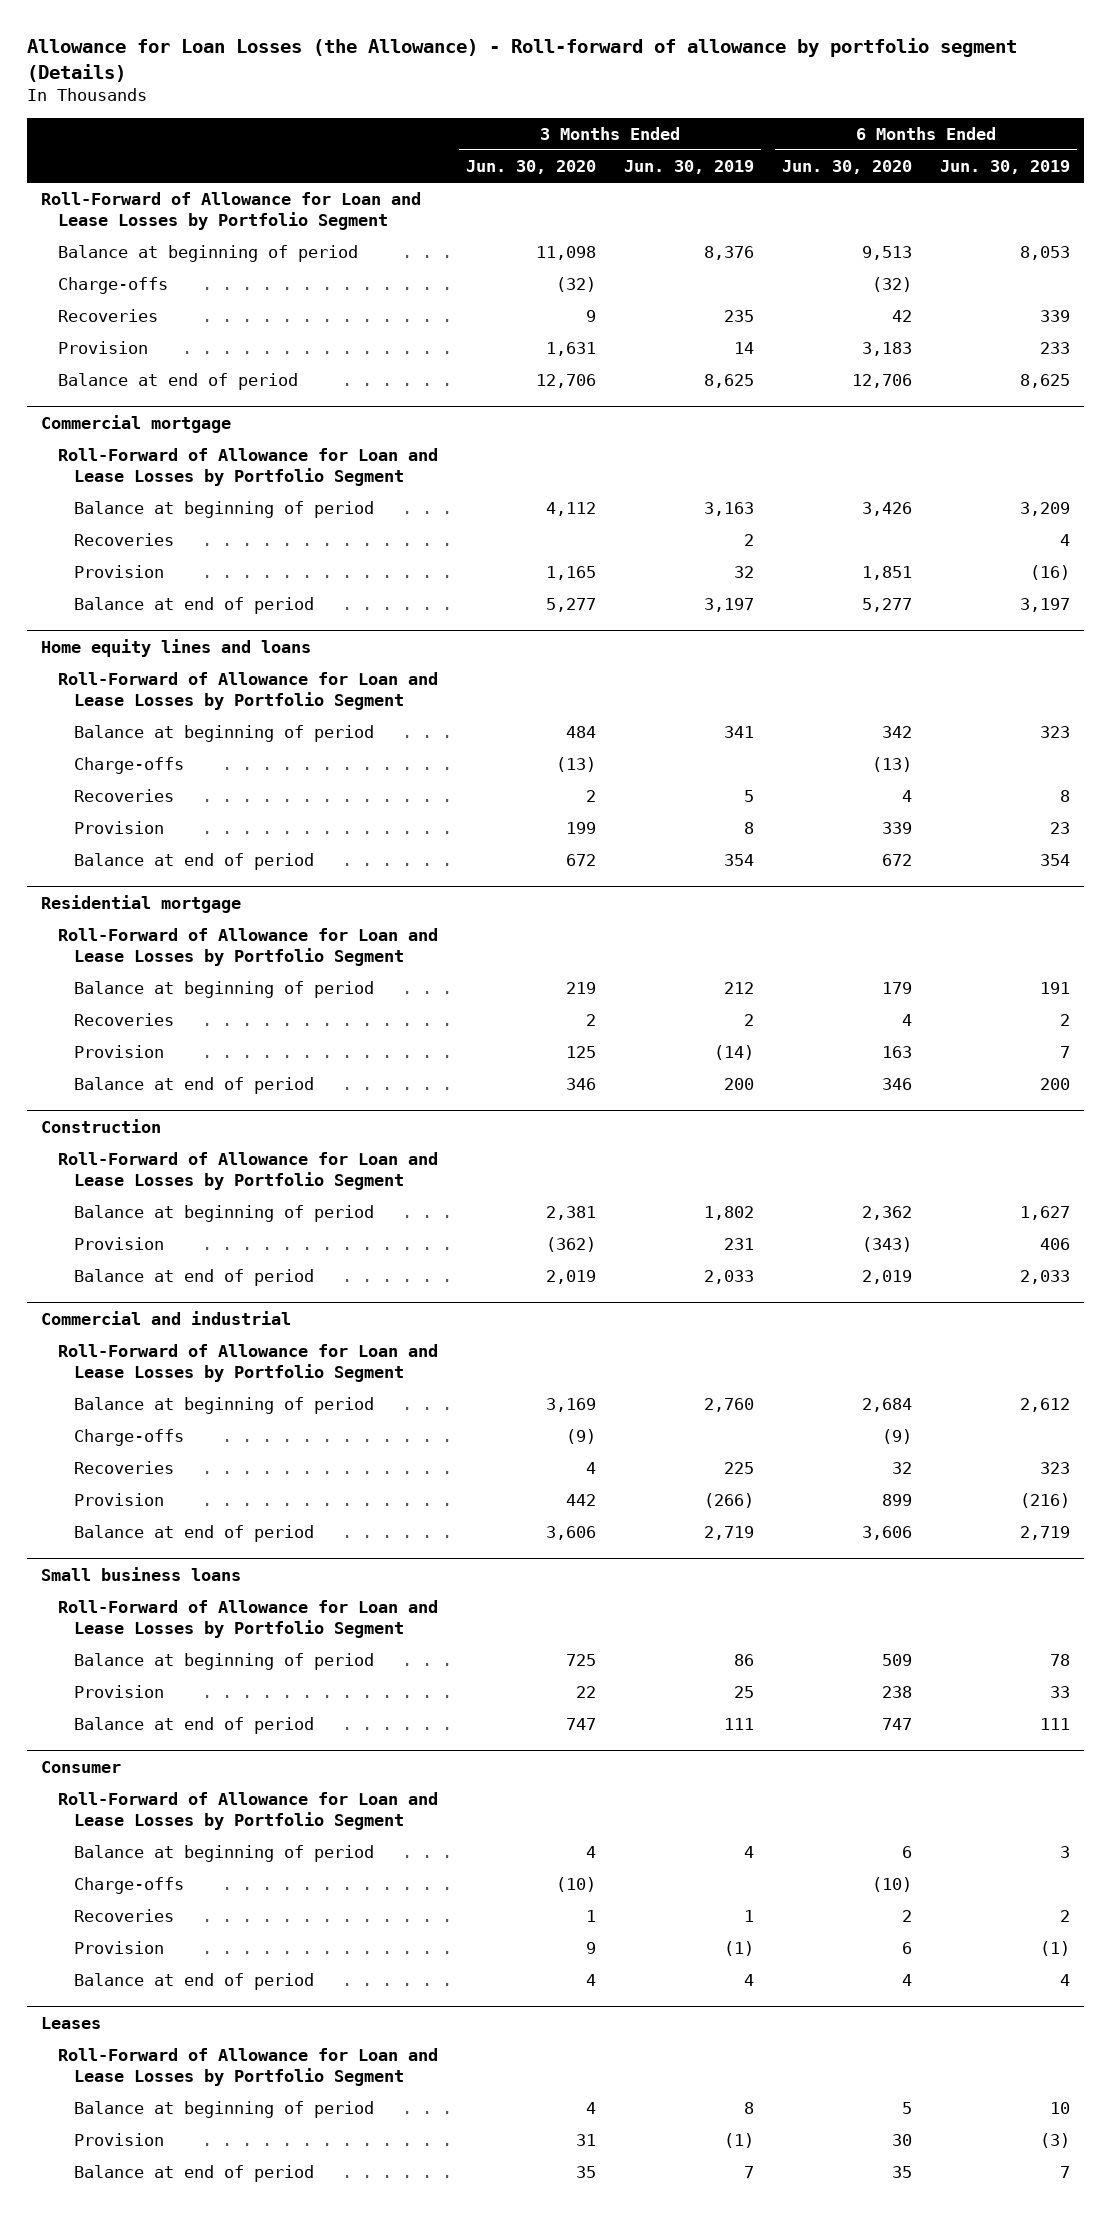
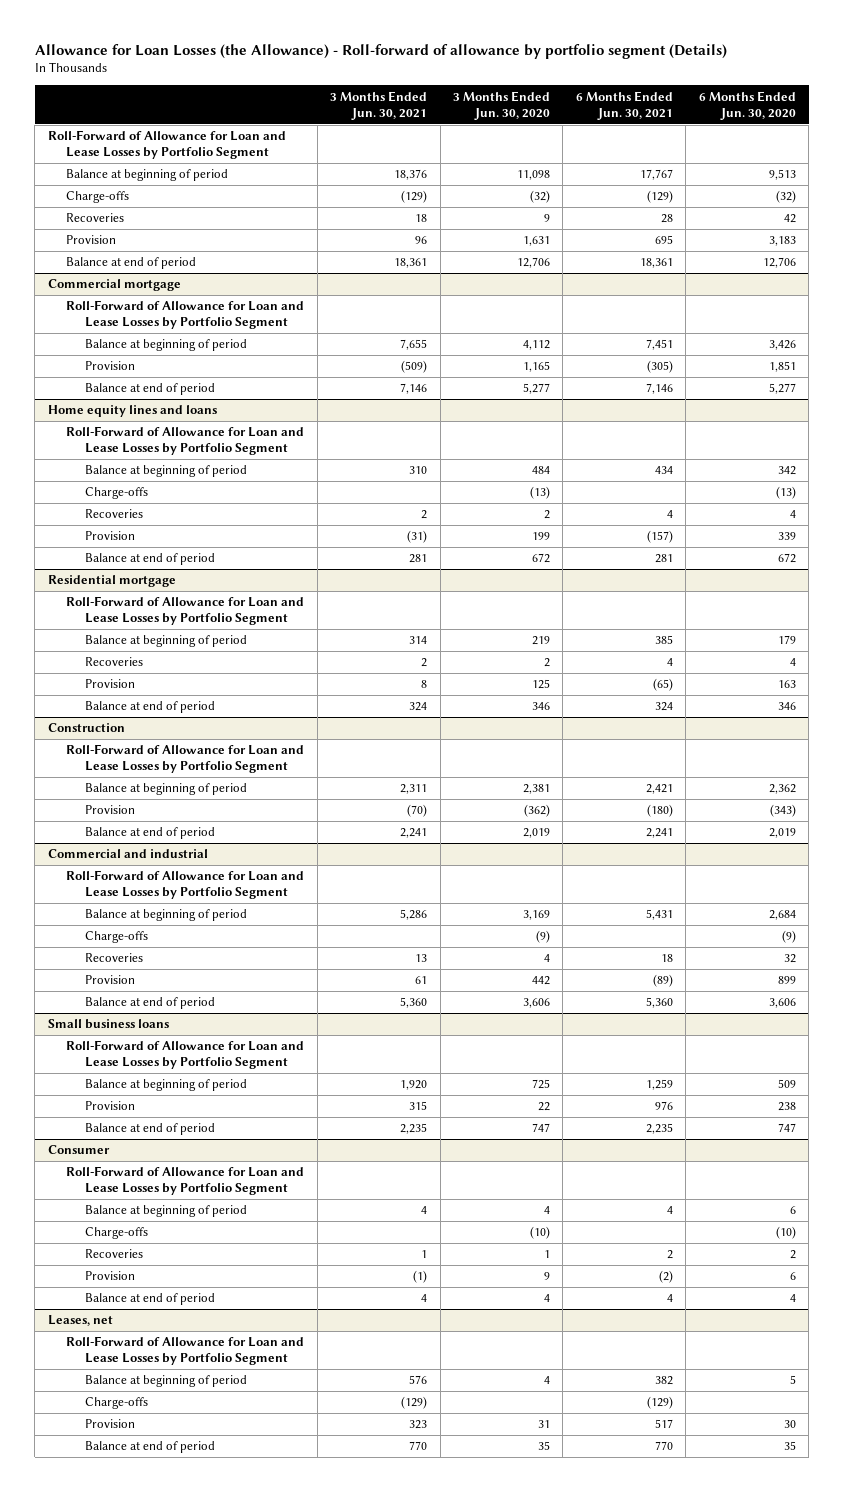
[623,160,754,175] Jun. 30, 2019 -> none
[939,160,1070,175] Jun. 30, 2019 -> none
none -> [330,90,428,120] 3 Months Ended Jun. 30, 2021
none -> [575,90,673,120] 6 Months Ended Jun. 30, 2021
[73,533,174,547] Recoveries -> none
[41,2016,102,2029] Leases -> [47,1315,113,1327] Leases, net
none -> [85,1397,149,1410] Charge-offs

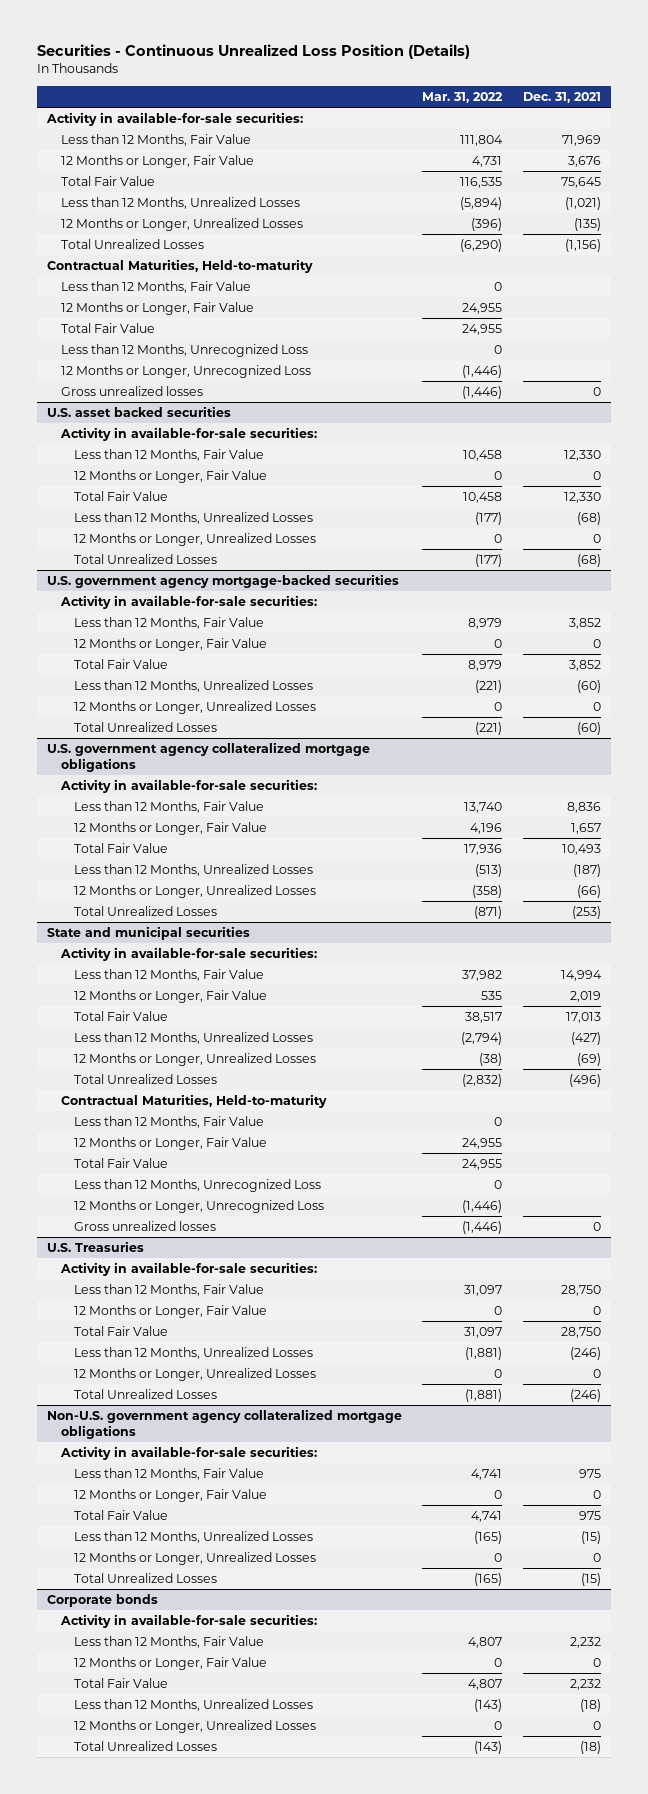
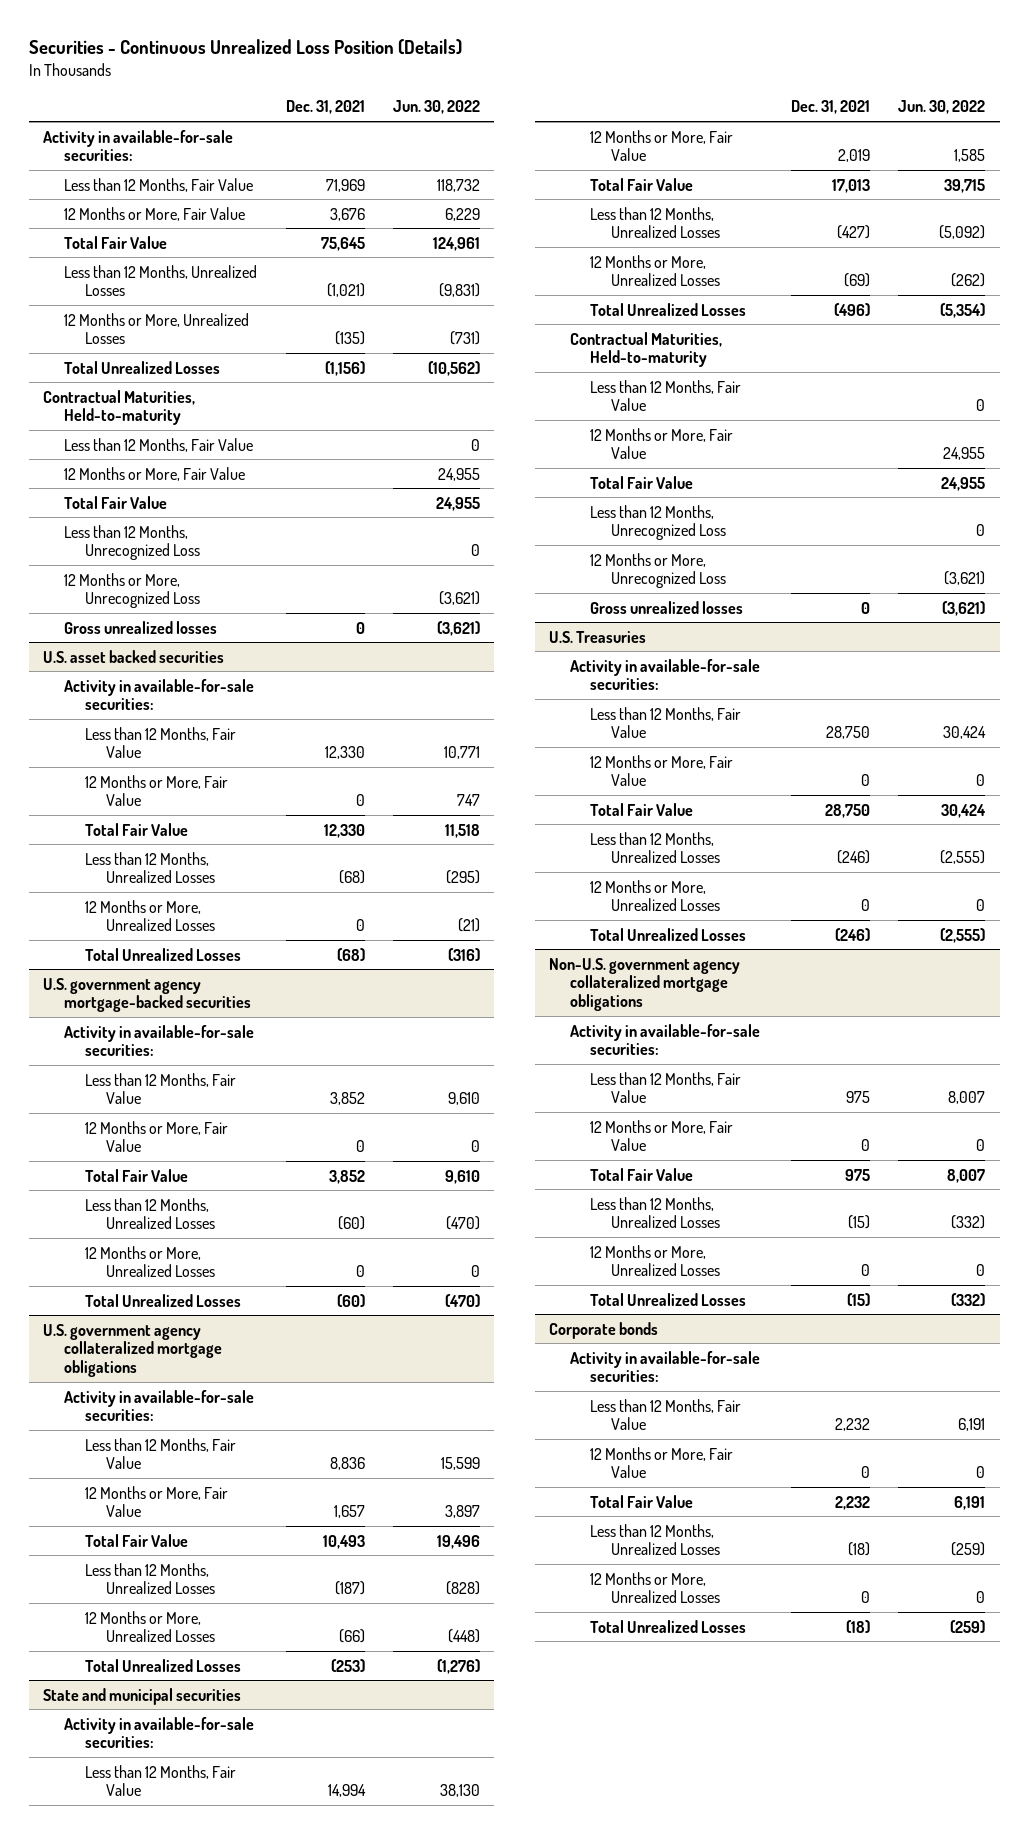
[422,92,504,104] Mar. 31, 2022 -> none
none -> [393,100,481,115] Jun. 30, 2022
[60,155,254,169] 12 Months or Longer, Fair Value -> [64,206,246,221] 12 Months or More, Fair Value
[60,218,303,232] 12 Months or Longer, Unrealized Losses -> [64,312,250,345] 12 Months or More, Unrealized Losses
[60,302,254,316] 12 Months or Longer, Fair Value -> [64,466,246,481] 12 Months or More, Fair Value
[60,365,311,379] 12 Months or Longer, Unrecognized Loss -> [64,572,201,609] 12 Months or More, Unrecognized Loss
[74,470,268,484] 12 Months or Longer, Fair Value -> [85,774,229,807] 12 Months or More, Fair Value
[74,533,317,547] 12 Months or Longer, Unrealized Losses -> [85,899,216,932] 12 Months or More, Unrealized Losses
[74,638,268,652] 12 Months or Longer, Fair Value -> [85,1120,229,1153] 12 Months or More, Fair Value
[74,701,317,715] 12 Months or Longer, Unrealized Losses -> [85,1245,216,1278] 12 Months or More, Unrealized Losses
[74,822,268,836] 12 Months or Longer, Fair Value -> [85,1485,229,1518] 12 Months or More, Fair Value
[74,885,317,899] 12 Months or Longer, Unrealized Losses -> [85,1610,216,1643] 12 Months or More, Unrealized Losses
[74,990,268,1004] 12 Months or Longer, Fair Value -> [590,129,734,162] 12 Months or More, Fair Value
[74,1053,317,1067] 12 Months or Longer, Unrealized Losses -> [590,254,721,287] 12 Months or More, Unrealized Losses
[74,1137,268,1151] 12 Months or Longer, Fair Value -> [590,427,734,460] 12 Months or More, Fair Value
[74,1200,325,1214] 12 Months or Longer, Unrecognized Loss -> [590,552,727,589] 12 Months or More, Unrecognized Loss
[74,1305,268,1319] 12 Months or Longer, Fair Value -> [590,754,734,787] 12 Months or More, Fair Value
[74,1368,317,1382] 12 Months or Longer, Unrealized Losses -> [590,879,721,912] 12 Months or More, Unrealized Losses
[74,1489,268,1503] 12 Months or Longer, Fair Value -> [590,1119,734,1152] 12 Months or More, Fair Value
[74,1552,317,1566] 12 Months or Longer, Unrealized Losses -> [590,1244,721,1277] 12 Months or More, Unrealized Losses
[74,1657,268,1671] 12 Months or Longer, Fair Value -> [590,1446,734,1479] 12 Months or More, Fair Value
[74,1720,317,1734] 12 Months or Longer, Unrealized Losses -> [590,1571,721,1604] 12 Months or More, Unrealized Losses

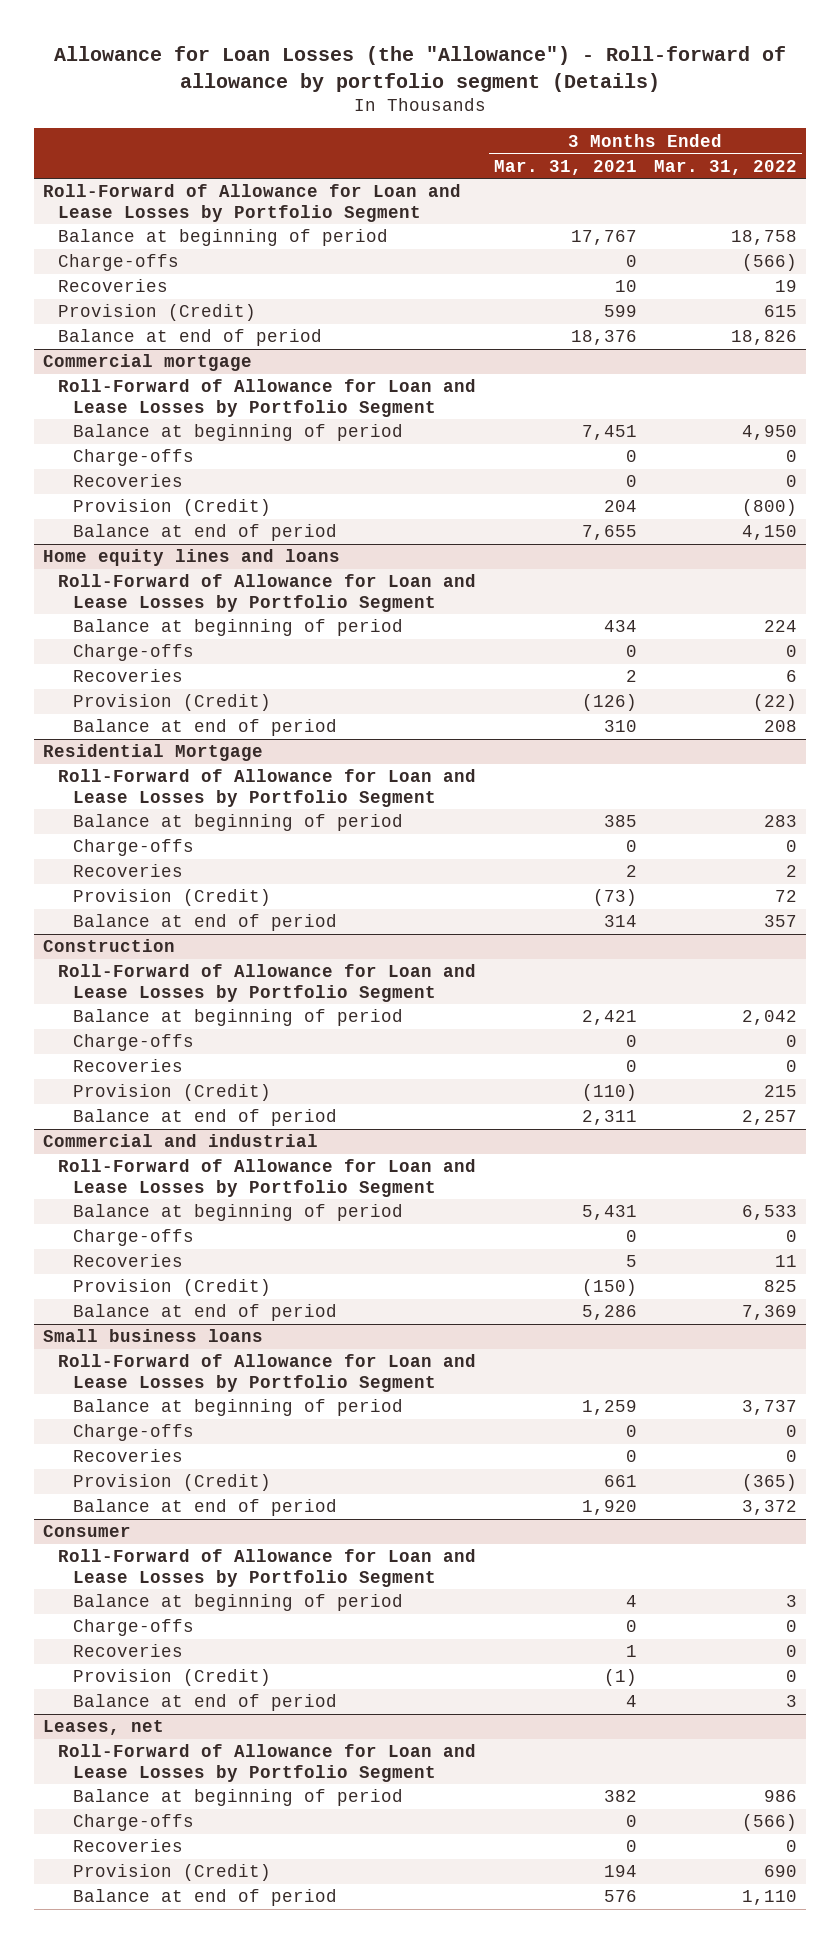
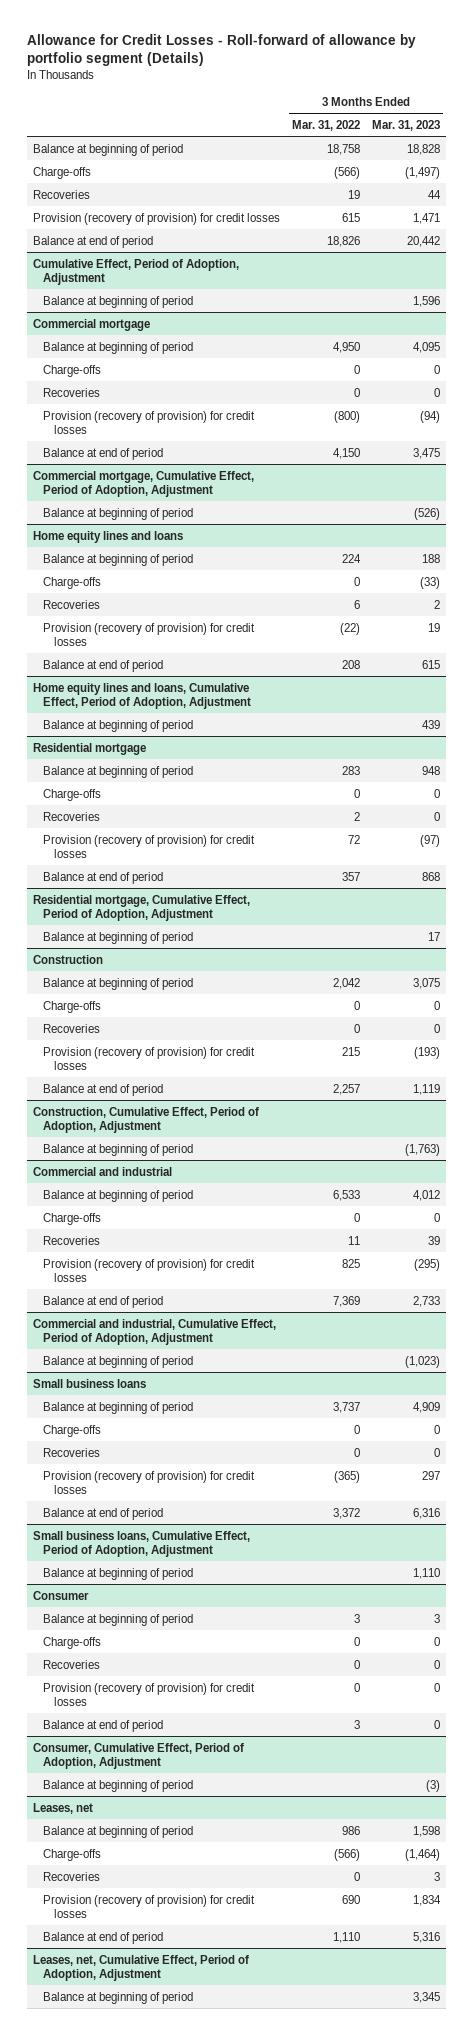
[54,45,787,92] Allowance for Loan Losses (the "Allowance") - Roll-forward of allowance by portfolio segment (Details) -> [26,33,416,66] Allowance for Credit Losses - Roll-forward of allowance by portfolio segment (Details)
[493,159,637,175] Mar. 31, 2021 -> none
none -> [371,119,440,131] Mar. 31, 2023
[42,184,461,222] Roll-Forward of Allowance for Loan and Lease Losses by Portfolio Segment -> none
[57,304,256,322] Provision (Credit) -> [32,212,280,225] Provision (recovery of provision) for credit losses
none -> [32,258,239,285] Cumulative Effect, Period of Adoption, Adjustment
none -> [43,295,194,308] Balance at beginning of period
[57,379,476,417] Roll-Forward of Allowance for Loan and Lease Losses by Portfolio Segment -> none
[72,499,271,517] Provision (Credit) -> none
none -> [43,410,256,434] Provision (recovery of provision) for credit losses
none -> [32,470,254,497] Commercial mortgage, Cumulative Effect, Period of Adoption, Adjustment
none -> [43,507,194,520] Balance at beginning of period
[57,574,476,612] Roll-Forward of Allowance for Loan and Lease Losses by Portfolio Segment -> none
[72,694,271,712] Provision (Credit) -> none
none -> [43,622,256,646] Provision (recovery of provision) for credit losses
[57,769,476,807] Roll-Forward of Allowance for Loan and Lease Losses by Portfolio Segment -> none
none -> [32,682,252,709] Home equity lines and loans, Cumulative Effect, Period of Adoption, Adjustment
none -> [43,719,194,732] Balance at beginning of period
[42,744,263,762] Residential Mortgage -> [32,742,146,755] Residential mortgage
[72,889,271,907] Provision (Credit) -> none
none -> [43,834,256,858] Provision (recovery of provision) for credit losses
none -> [32,894,250,921] Residential mortgage, Cumulative Effect, Period of Adoption, Adjustment
none -> [43,931,194,944] Balance at beginning of period
[57,964,476,1002] Roll-Forward of Allowance for Loan and Lease Losses by Portfolio Segment -> none
[72,1084,271,1102] Provision (Credit) -> [43,1046,256,1070] Provision (recovery of provision) for credit losses
none -> [32,1106,259,1133] Construction, Cumulative Effect, Period of Adoption, Adjustment
none -> [43,1143,194,1156] Balance at beginning of period
[57,1159,476,1197] Roll-Forward of Allowance for Loan and Lease Losses by Portfolio Segment -> none
[72,1279,271,1297] Provision (Credit) -> [43,1258,256,1282] Provision (recovery of provision) for credit losses
none -> [32,1318,276,1345] Commercial and industrial, Cumulative Effect, Period of Adoption, Adjustment
none -> [43,1355,194,1368] Balance at beginning of period
[57,1354,476,1392] Roll-Forward of Allowance for Loan and Lease Losses by Portfolio Segment -> none
[72,1474,271,1492] Provision (Credit) -> [43,1470,256,1494] Provision (recovery of provision) for credit losses
none -> [32,1530,250,1557] Small business loans, Cumulative Effect, Period of Adoption, Adjustment
none -> [43,1567,194,1580] Balance at beginning of period
[57,1549,476,1587] Roll-Forward of Allowance for Loan and Lease Losses by Portfolio Segment -> none
[72,1669,271,1687] Provision (Credit) -> none
none -> [43,1682,256,1706] Provision (recovery of provision) for credit losses
none -> [32,1742,244,1769] Consumer, Cumulative Effect, Period of Adoption, Adjustment
none -> [43,1779,194,1792] Balance at beginning of period
[57,1744,476,1782] Roll-Forward of Allowance for Loan and Lease Losses by Portfolio Segment -> none
[72,1864,271,1882] Provision (Credit) -> none
none -> [43,1894,256,1918] Provision (recovery of provision) for credit losses
none -> [32,1954,249,1981] Leases, net, Cumulative Effect, Period of Adoption, Adjustment
none -> [43,1991,194,2004] Balance at beginning of period

